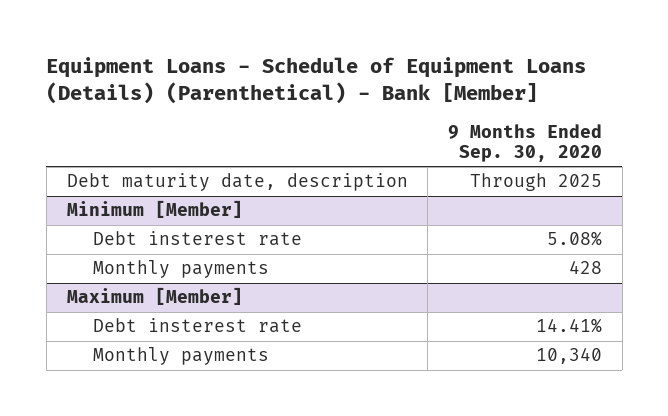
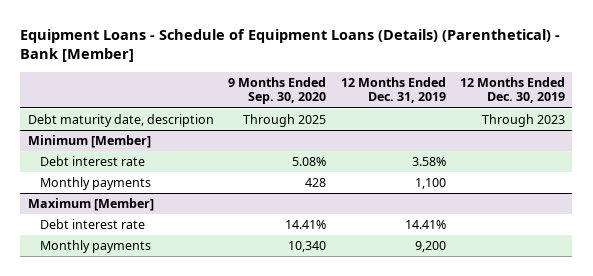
none -> [340,76,446,104] 12 Months Ended Dec. 31, 2019
none -> [459,76,565,104] 12 Months Ended Dec. 30, 2019
[92,231,302,247] Debt insterest rate -> [40,156,146,167] Debt interest rate
[92,318,302,334] Debt insterest rate -> [40,219,146,230] Debt interest rate

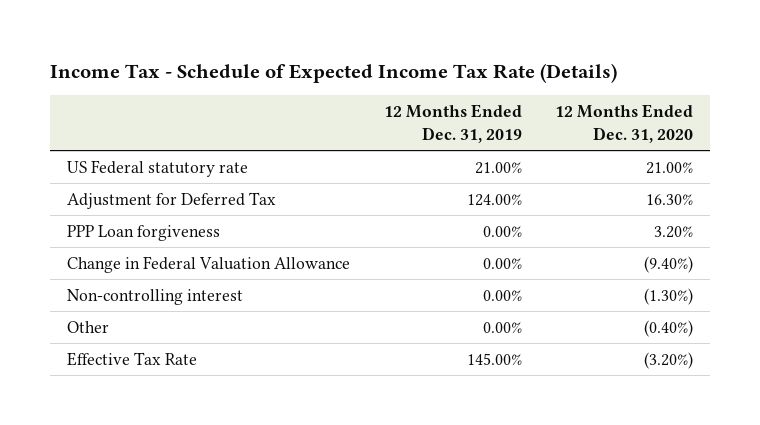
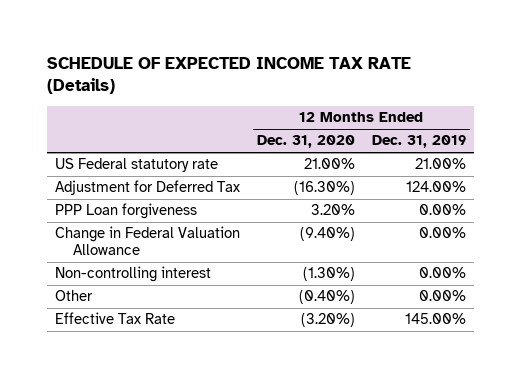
[50,62,618,83] Income Tax - Schedule of Expected Income Tax Rate (Details) -> [46,57,411,95] SCHEDULE OF EXPECTED INCOME TAX RATE (Details)
[646,193,694,205] 16.30% -> [294,181,356,196] (16.30%)

